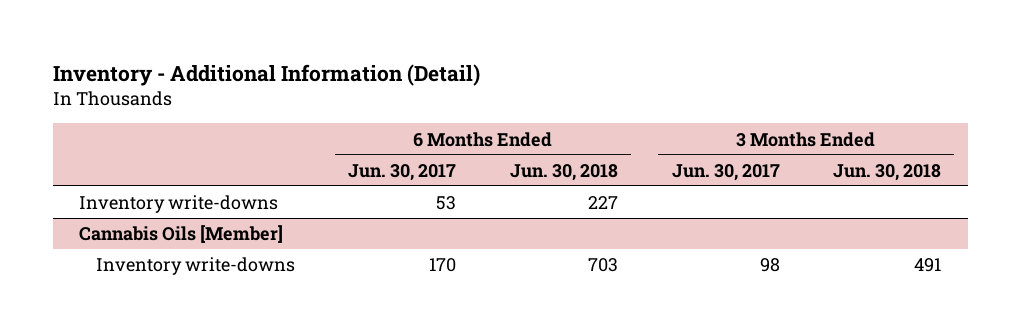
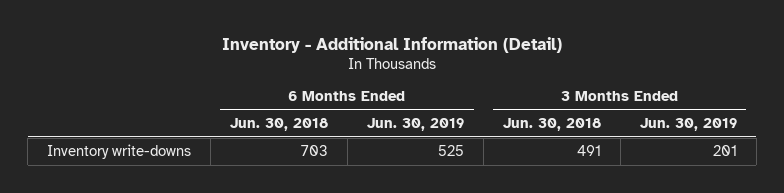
[348,163,457,181] Jun. 30, 2017 -> none
[671,163,780,181] Jun. 30, 2017 -> none
none -> [366,118,464,132] Jun. 30, 2019
none -> [639,118,737,132] Jun. 30, 2019
[79,195,279,214] Inventory write-downs -> none
[79,225,284,244] Cannabis Oils [Member] -> none

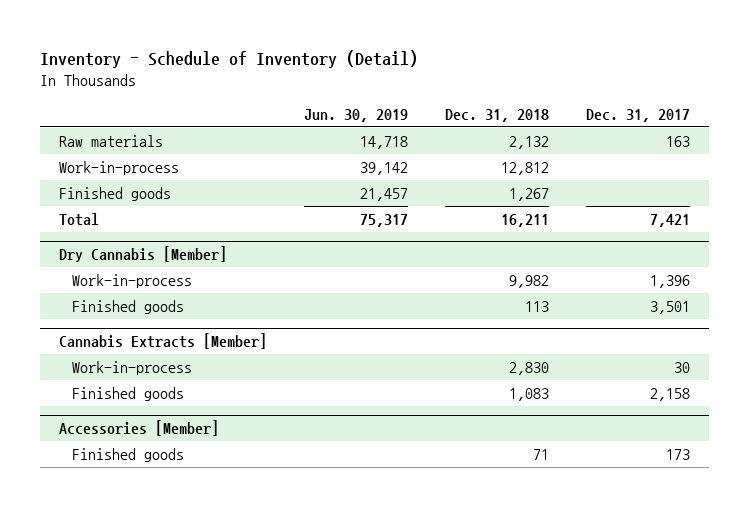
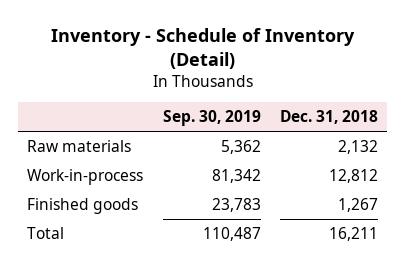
[303,108,408,122] Jun. 30, 2019 -> none
[585,108,690,122] Dec. 31, 2017 -> none
none -> [162,110,261,127] Sep. 30, 2019
[58,246,227,263] Dry Cannabis [Member] -> none
[72,273,193,288] Work-in-process -> none
[72,299,185,314] Finished goods -> none
[58,333,267,350] Cannabis Extracts [Member] -> none
[72,360,193,375] Work-in-process -> none
[72,386,185,401] Finished goods -> none
[58,420,219,437] Accessories [Member] -> none
[72,447,185,462] Finished goods -> none

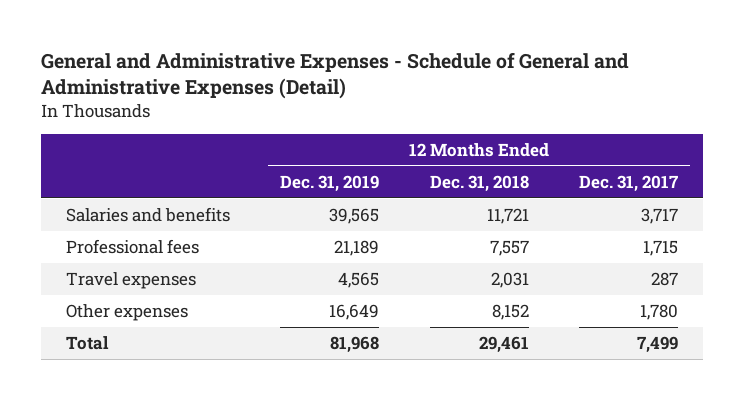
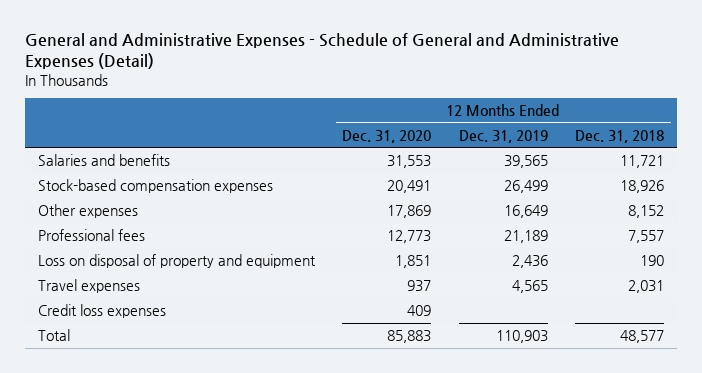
[578,174,678,192] Dec. 31, 2017 -> none
none -> [342,129,432,143] Dec. 31, 2020
none -> [38,179,274,194] Stock-based compensation expenses
[66,304,189,322] Other expenses -> [38,204,139,219] Other expenses
none -> [38,254,317,269] Loss on disposal of property and equipment
none -> [38,304,167,319] Credit loss expenses
[330,336,380,354] 81,968 -> [495,330,548,344] 110,903
[478,336,529,354] 29,461 -> [619,330,664,344] 48,577

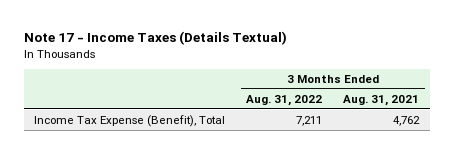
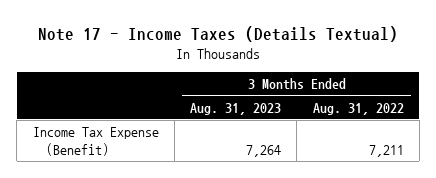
[343,94,420,106] Aug. 31, 2021 -> none
none -> [190,102,282,115] Aug. 31, 2023
[34,114,226,127] Income Tax Expense (Benefit), Total -> [32,127,159,156] Income Tax Expense (Benefit)

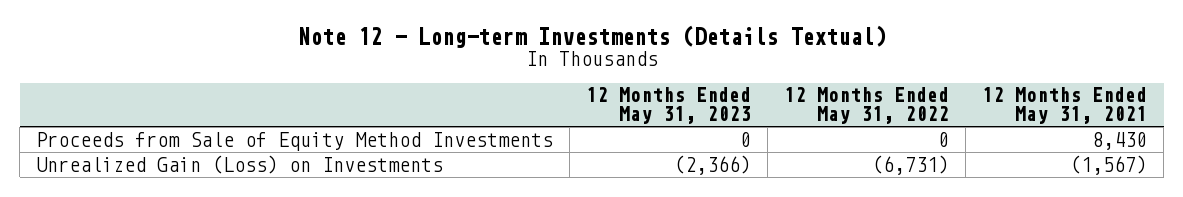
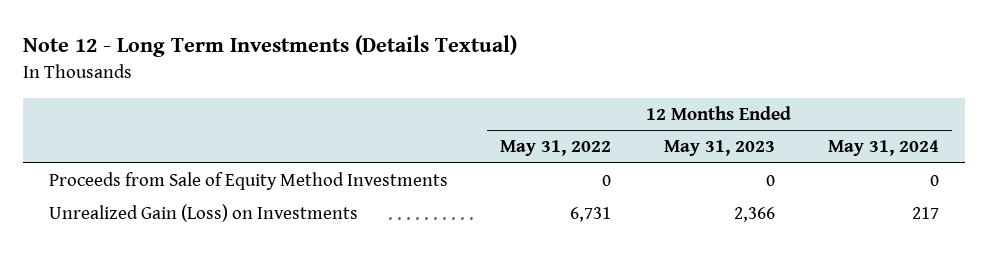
[297,24,886,48] Note 12 - Long-term Investments (Details Textual) -> [22,35,517,58] Note 12 - Long Term Investments (Details Textual)
[982,87,1148,125] 12 Months Ended May 31, 2021 -> none
none -> [827,140,939,157] May 31, 2024
[674,154,752,175] (2,366) -> [733,207,775,223] 2,366
[872,154,950,175] (6,731) -> [570,207,612,223] 6,731

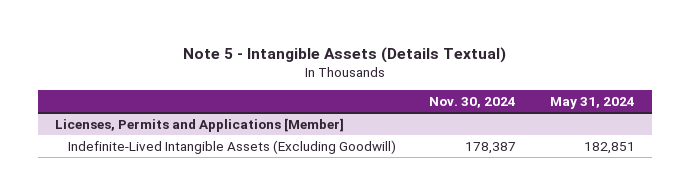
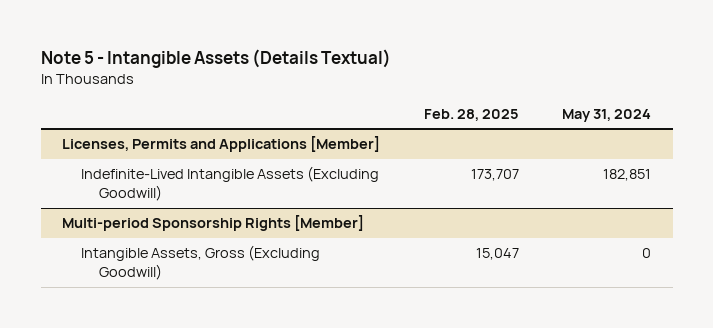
[429,96,517,108] Nov. 30, 2024 -> none
none -> [423,108,519,121] Feb. 28, 2025
none -> [62,215,365,232] Multi-period Sponsorship Rights [Member]
none -> [80,245,320,280] Intangible Assets, Gross (Excluding Goodwill)

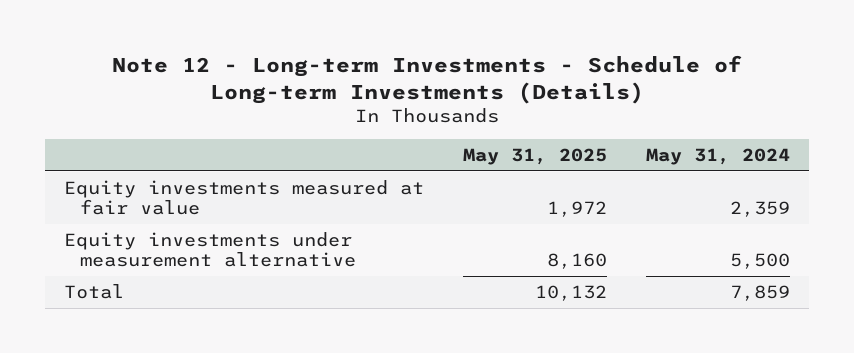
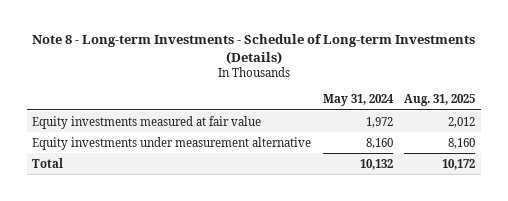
[111,54,742,104] Note 12 - Long-term Investments - Schedule of Long-term Investments (Details) -> [31,34,475,64] Note 8 - Long-term Investments - Schedule of Long-term Investments (Details)
[462,148,607,166] May 31, 2025 -> none
none -> [404,94,476,107] Aug. 31, 2025
[729,201,790,218] 2,359 -> [365,116,393,128] 1,972
[729,253,790,270] 5,500 -> [365,137,393,149] 8,160
[729,284,790,301] 7,859 -> [359,158,393,170] 10,132

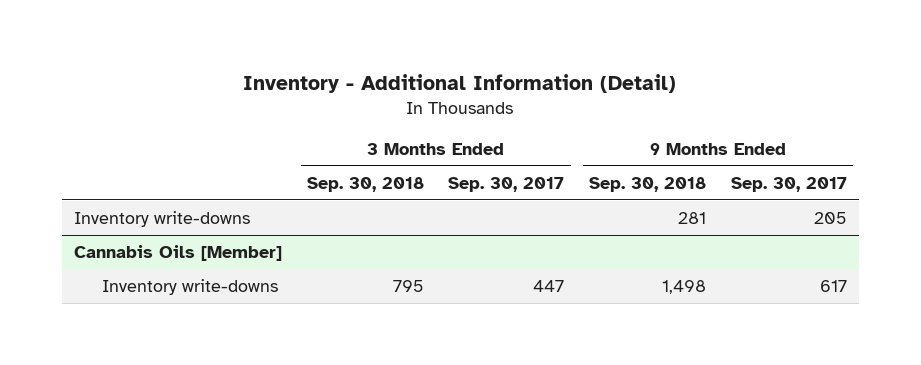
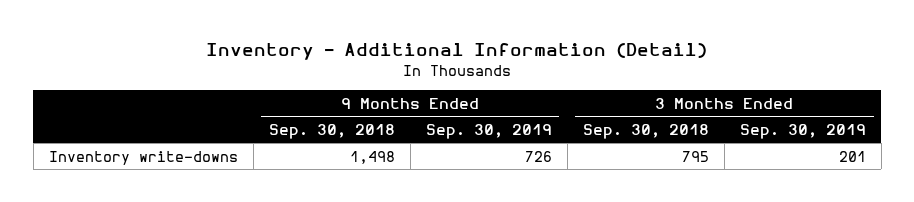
[448,176,565,192] Sep. 30, 2017 -> none
[730,176,847,192] Sep. 30, 2017 -> none
none -> [425,123,552,139] Sep. 30, 2019
none -> [739,123,866,139] Sep. 30, 2019
[74,211,251,228] Inventory write-downs -> none
[74,245,283,262] Cannabis Oils [Member] -> none

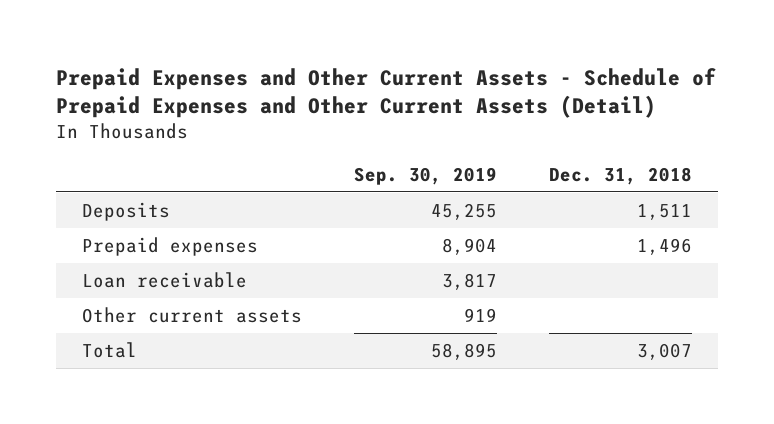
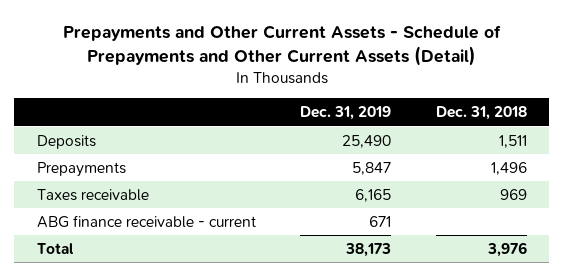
[56,67,717,119] Prepaid Expenses and Other Current Assets - Schedule of Prepaid Expenses and Other Current Assets (Detail) -> [62,25,501,66] Prepayments and Other Current Assets - Schedule of Prepayments and Other Current Assets (Detail)
[354,166,498,185] Sep. 30, 2019 -> none
none -> [300,106,392,121] Dec. 31, 2019
[82,306,303,323] Other current assets -> none
[82,236,259,256] Prepaid expenses -> [36,161,126,177] Prepayments
none -> [36,188,149,201] Taxes receivable
[82,271,248,288] Loan receivable -> [36,214,256,228] ABG finance receivable - current
[637,342,693,360] 3,007 -> [487,241,528,257] 3,976

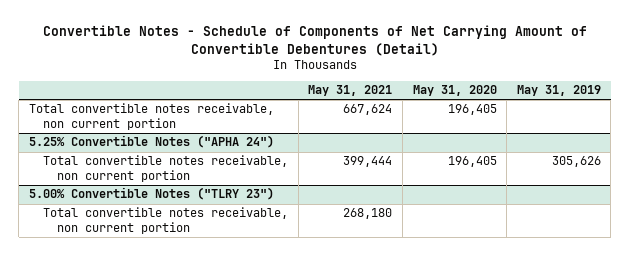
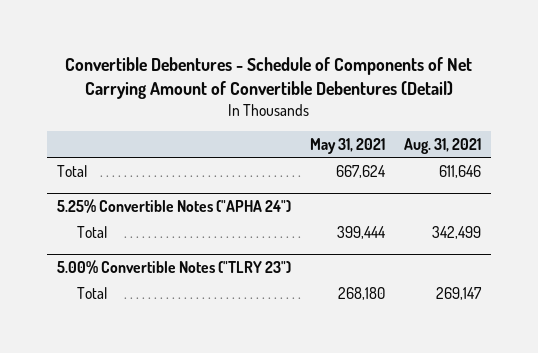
[42,25,587,57] Convertible Notes - Schedule of Components of Net Carrying Amount of Convertible Debentures (Detail) -> [65,57,473,100] Convertible Debentures - Schedule of Components of Net Carrying Amount of Convertible Debentures (Detail)
[412,85,497,97] May 31, 2020 -> none
[516,85,601,97] May 31, 2019 -> none
none -> [404,137,482,154] Aug. 31, 2021
[29,103,275,130] Total convertible notes receivable, non current portion -> [56,164,87,177] Total
[42,155,288,182] Total convertible notes receivable, non current portion -> [76,225,107,238] Total
[42,207,288,234] Total convertible notes receivable, non current portion -> [76,286,107,299] Total

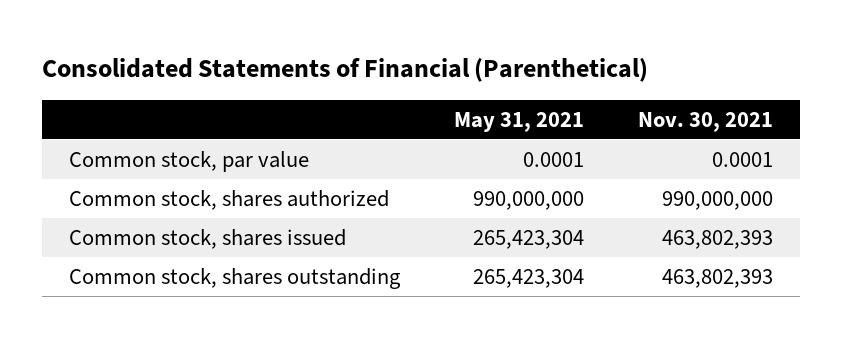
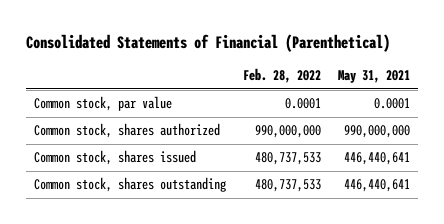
[638,111,774,132] Nov. 30, 2021 -> none
none -> [242,68,321,84] Feb. 28, 2022
[473,229,585,249] 265,423,304 -> [343,152,410,166] 446,440,641
[473,268,585,288] 265,423,304 -> [343,179,410,193] 446,440,641

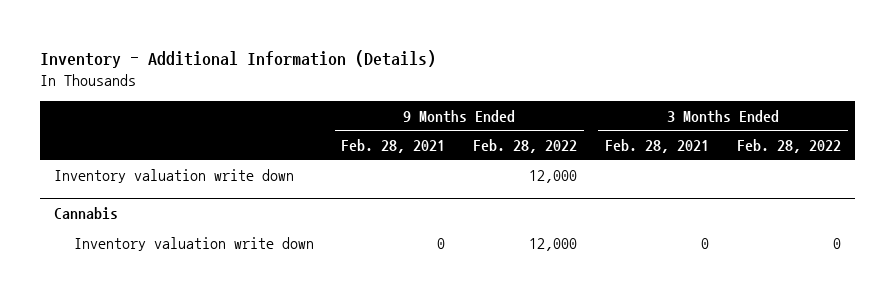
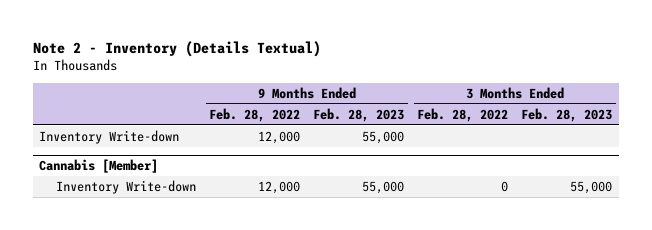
[40,50,437,69] Inventory - Additional Information (Details) -> [32,40,321,57] Note 2 - Inventory (Details Textual)
[341,138,446,153] Feb. 28, 2021 -> none
[605,138,710,153] Feb. 28, 2021 -> none
none -> [313,107,405,122] Feb. 28, 2023
none -> [521,107,613,122] Feb. 28, 2023
[53,168,294,183] Inventory valuation write down -> [39,129,180,144] Inventory Write-down
[53,207,118,220] Cannabis -> [39,159,159,174] Cannabis [Member]
[73,236,314,251] Inventory valuation write down -> [56,179,197,194] Inventory Write-down

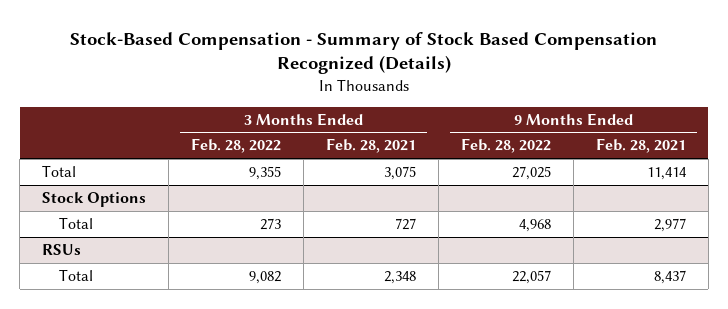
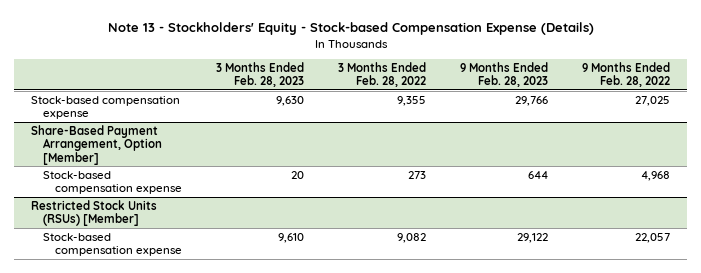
[70,31,658,75] Stock-Based Compensation - Summary of Stock Based Compensation Recognized (Details) -> [107,21,594,35] Note 13 - Stockholders' Equity - Stock-based Compensation Expense (Details)
[326,138,417,154] Feb. 28, 2021 -> none
[595,138,686,154] Feb. 28, 2021 -> none
none -> [216,61,305,88] 3 Months Ended Feb. 28, 2023
none -> [460,61,549,88] 9 Months Ended Feb. 28, 2023
[42,192,147,208] Stock Options -> none
[42,165,77,178] Total -> [31,95,181,120] Stock-based compensation expense
none -> [31,124,163,165] Share-Based Payment Arrangement, Option [Member]
[59,217,94,230] Total -> [43,170,183,195] Stock-based compensation expense
[42,244,82,256] RSUs -> [31,199,158,227] Restricted Stock Units (RSUs) [Member]
[59,269,94,282] Total -> [43,232,183,257] Stock-based compensation expense

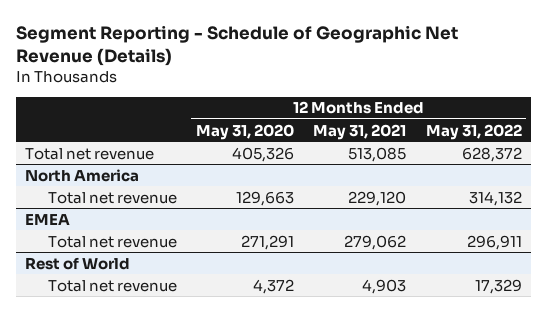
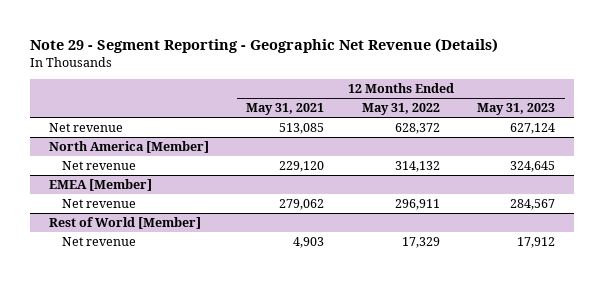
[15,24,458,66] Segment Reporting - Schedule of Geographic Net Revenue (Details) -> [30,37,499,53] Note 29 - Segment Reporting - Geographic Net Revenue (Details)
[196,123,295,140] May 31, 2020 -> none
none -> [477,103,556,116] May 31, 2023
[25,147,155,160] Total net revenue -> [48,123,123,133] Net revenue
[25,168,140,182] North America -> [48,141,209,154] North America [Member]
[47,191,177,204] Total net revenue -> [61,161,136,171] Net revenue
[25,213,71,225] EMEA -> [48,179,152,192] EMEA [Member]
[47,235,177,248] Total net revenue -> [61,199,136,209] Net revenue
[25,256,131,270] Rest of World -> [48,217,201,230] Rest of World [Member]
[47,279,177,292] Total net revenue -> [61,237,136,247] Net revenue

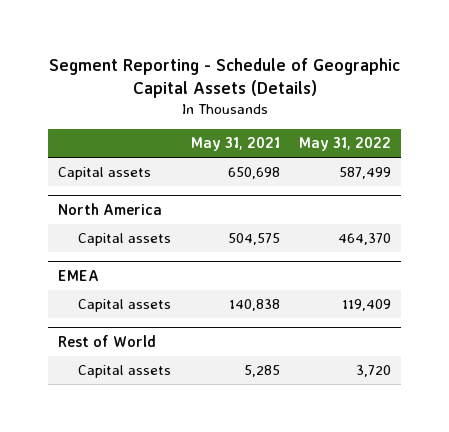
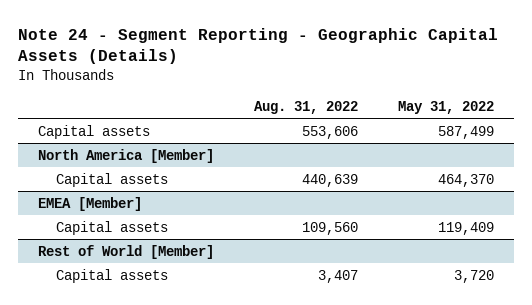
[48,58,400,99] Segment Reporting - Schedule of Geographic Capital Assets (Details) -> [17,27,498,65] Note 24 - Segment Reporting - Geographic Capital Assets (Details)
[190,137,280,152] May 31, 2021 -> none
none -> [253,100,358,114] Aug. 31, 2022
[57,202,162,215] North America -> [37,148,214,163] North America [Member]
[57,269,99,281] EMEA -> [37,196,142,211] EMEA [Member]
[57,334,156,347] Rest of World -> [37,244,214,259] Rest of World [Member]

